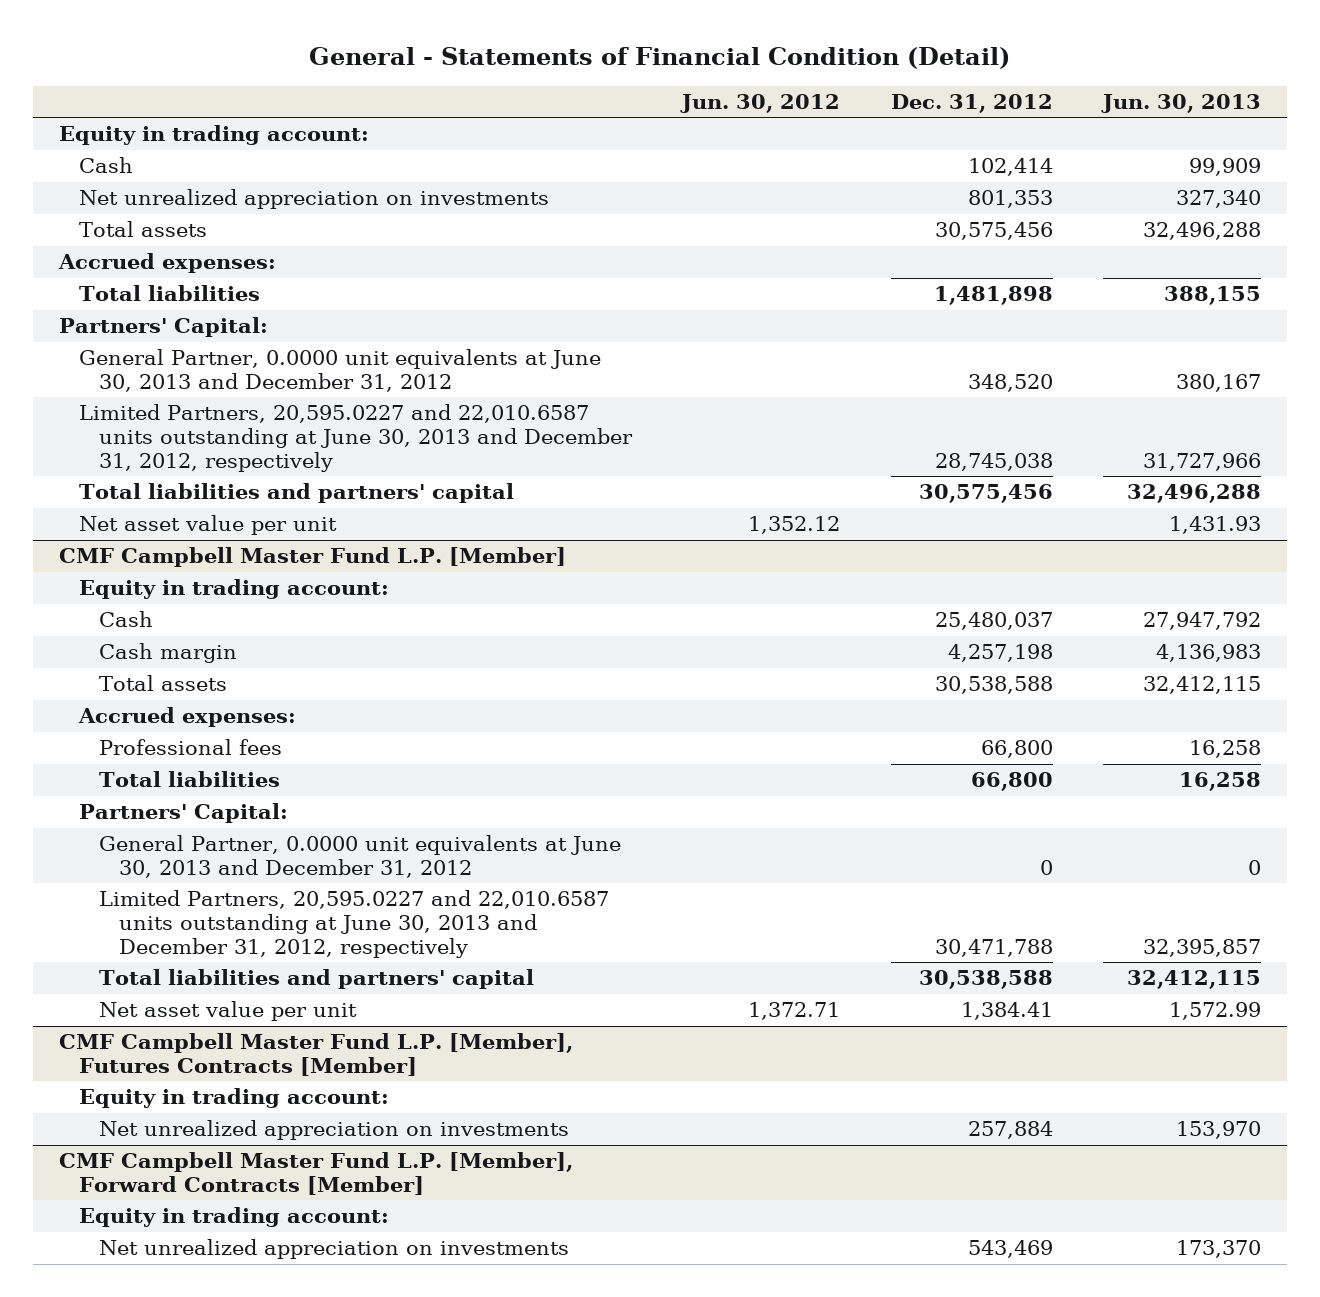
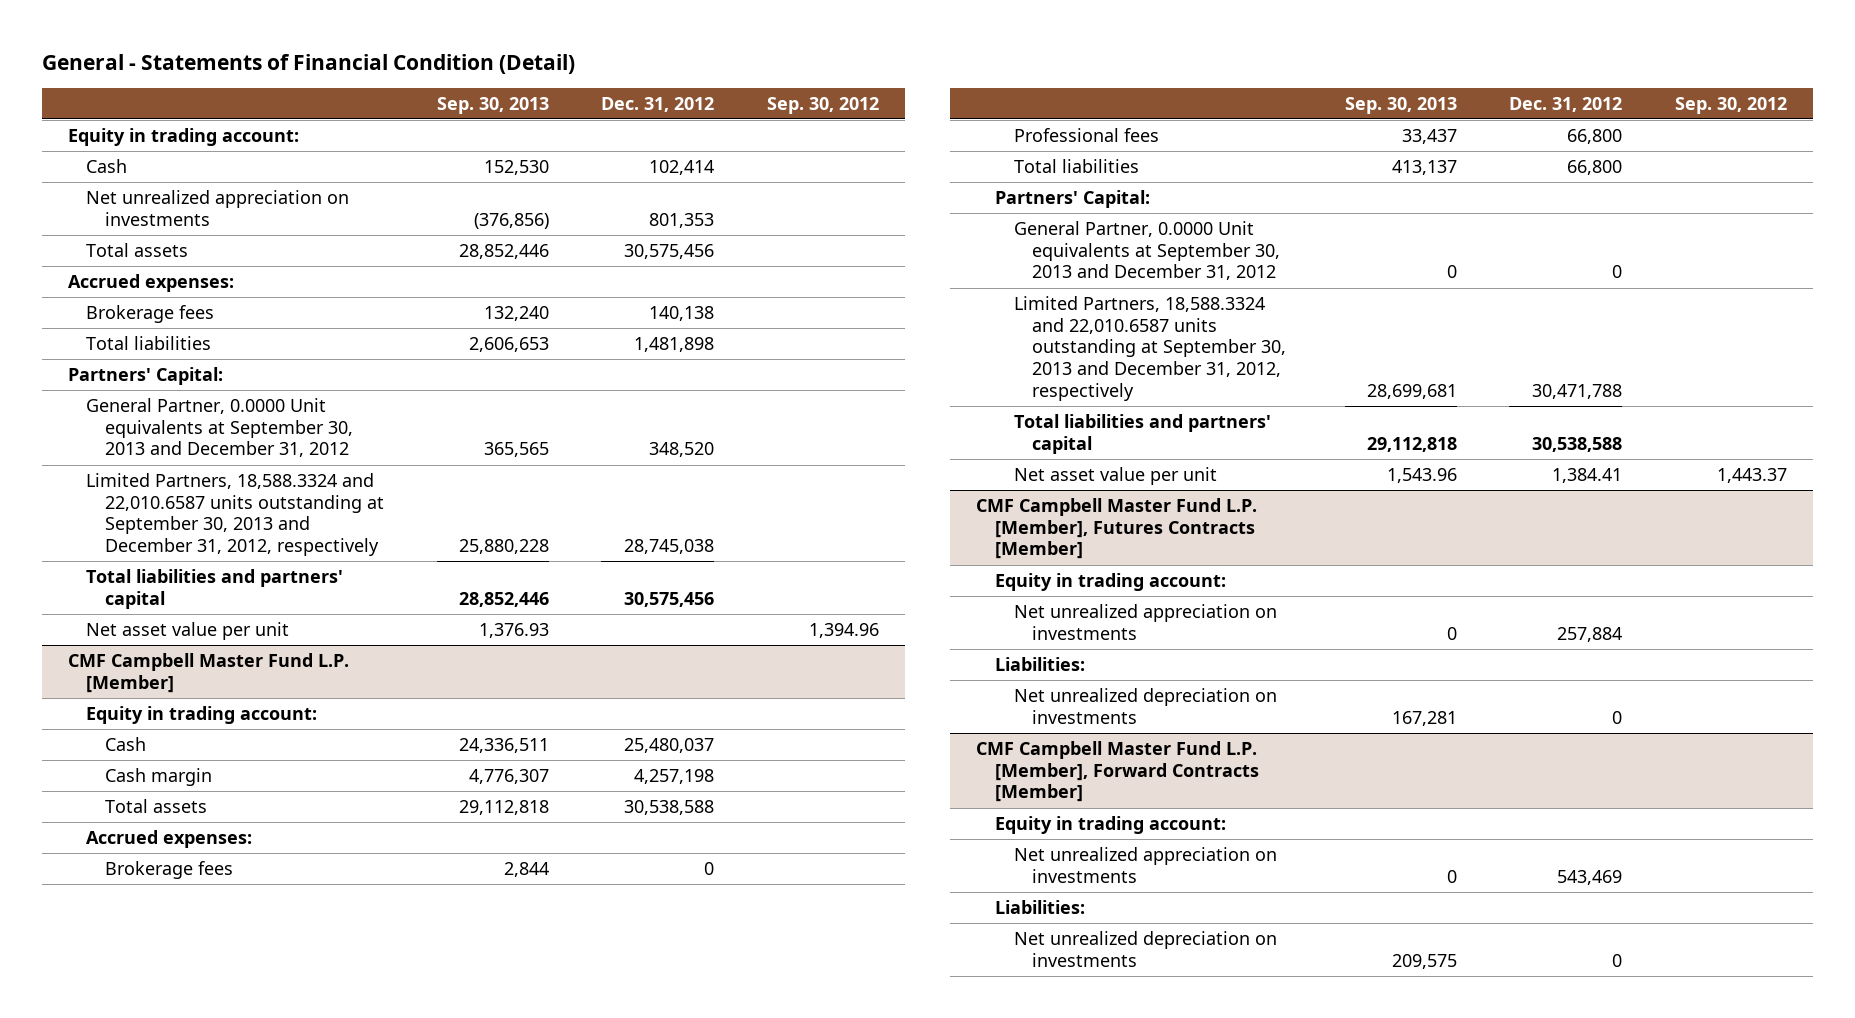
[680,93,841,113] Jun. 30, 2012 -> none
[1101,93,1262,113] Jun. 30, 2013 -> none
none -> [436,96,549,114] Sep. 30, 2013
none -> [766,96,879,114] Sep. 30, 2012
none -> [86,305,215,324] Brokerage fees
[78,349,601,393] General Partner, 0.0000 unit equivalents at June 30, 2013 and December 31, 2012 -> [86,398,354,458] General Partner, 0.0000 Unit equivalents at September 30, 2013 and December 31, 2012
[78,404,633,472] Limited Partners, 20,595.0227 and 22,010.6587 units outstanding at June 30, 2013 and December 31, 2012, respectively -> [86,473,385,557] Limited Partners, 18,588.3324 and 22,010.6587 units outstanding at September 30, 2013 and December 31, 2012, respectively
none -> [105,861,234,880] Brokerage fees
[98,835,621,879] General Partner, 0.0000 unit equivalents at June 30, 2013 and December 31, 2012 -> [1013,221,1281,281] General Partner, 0.0000 Unit equivalents at September 30, 2013 and December 31, 2012
[98,890,609,958] Limited Partners, 20,595.0227 and 22,010.6587 units outstanding at June 30, 2013 and December 31, 2012, respectively -> [1013,296,1287,401] Limited Partners, 18,588.3324 and 22,010.6587 units outstanding at September 30, 2013 and December 31, 2012, respectively
none -> [994,657,1085,672] Liabilities:
none -> [1013,688,1277,724] Net unrealized depreciation on investments
none -> [994,900,1085,915] Liabilities:
none -> [1013,931,1277,967] Net unrealized depreciation on investments

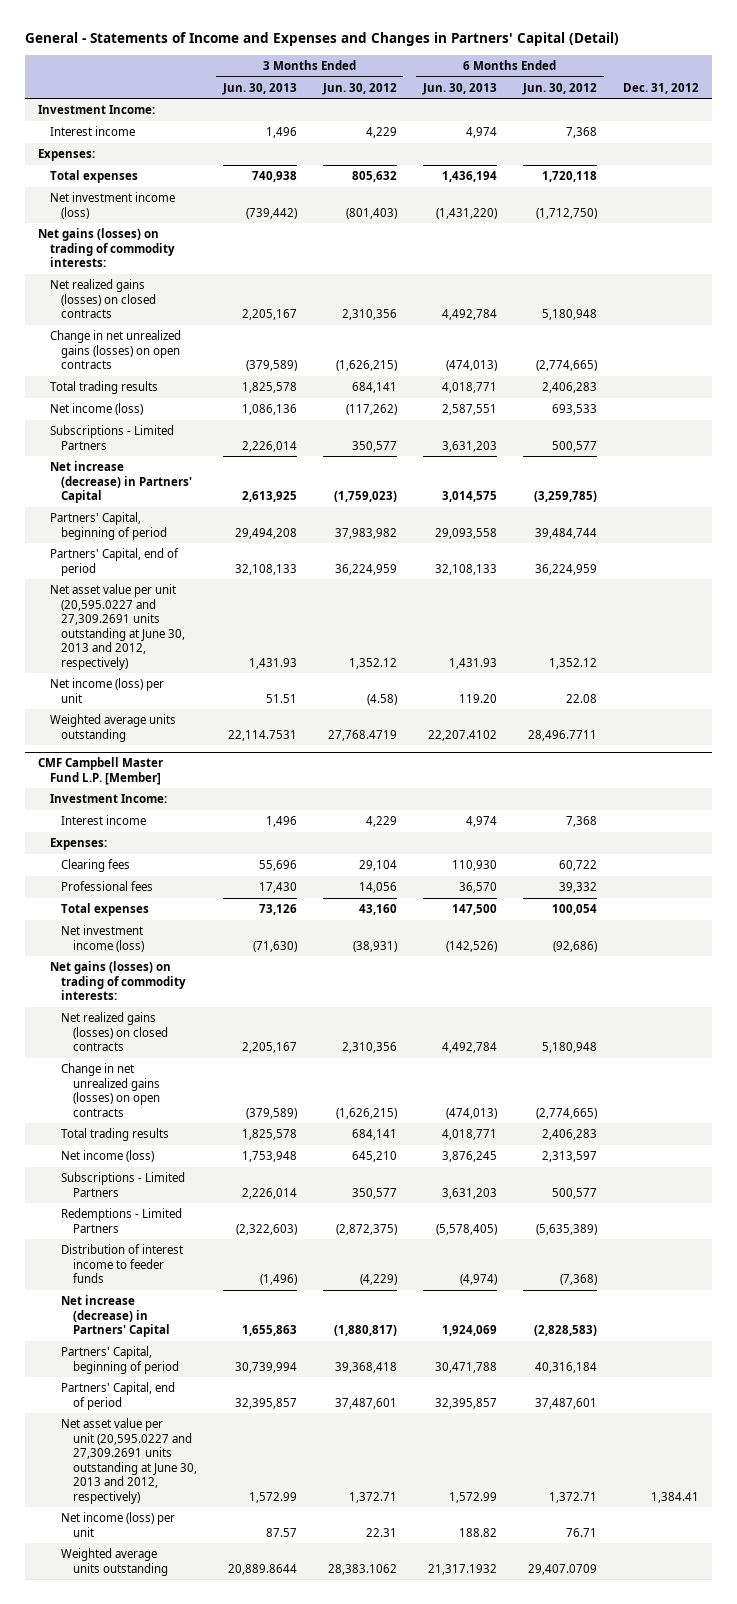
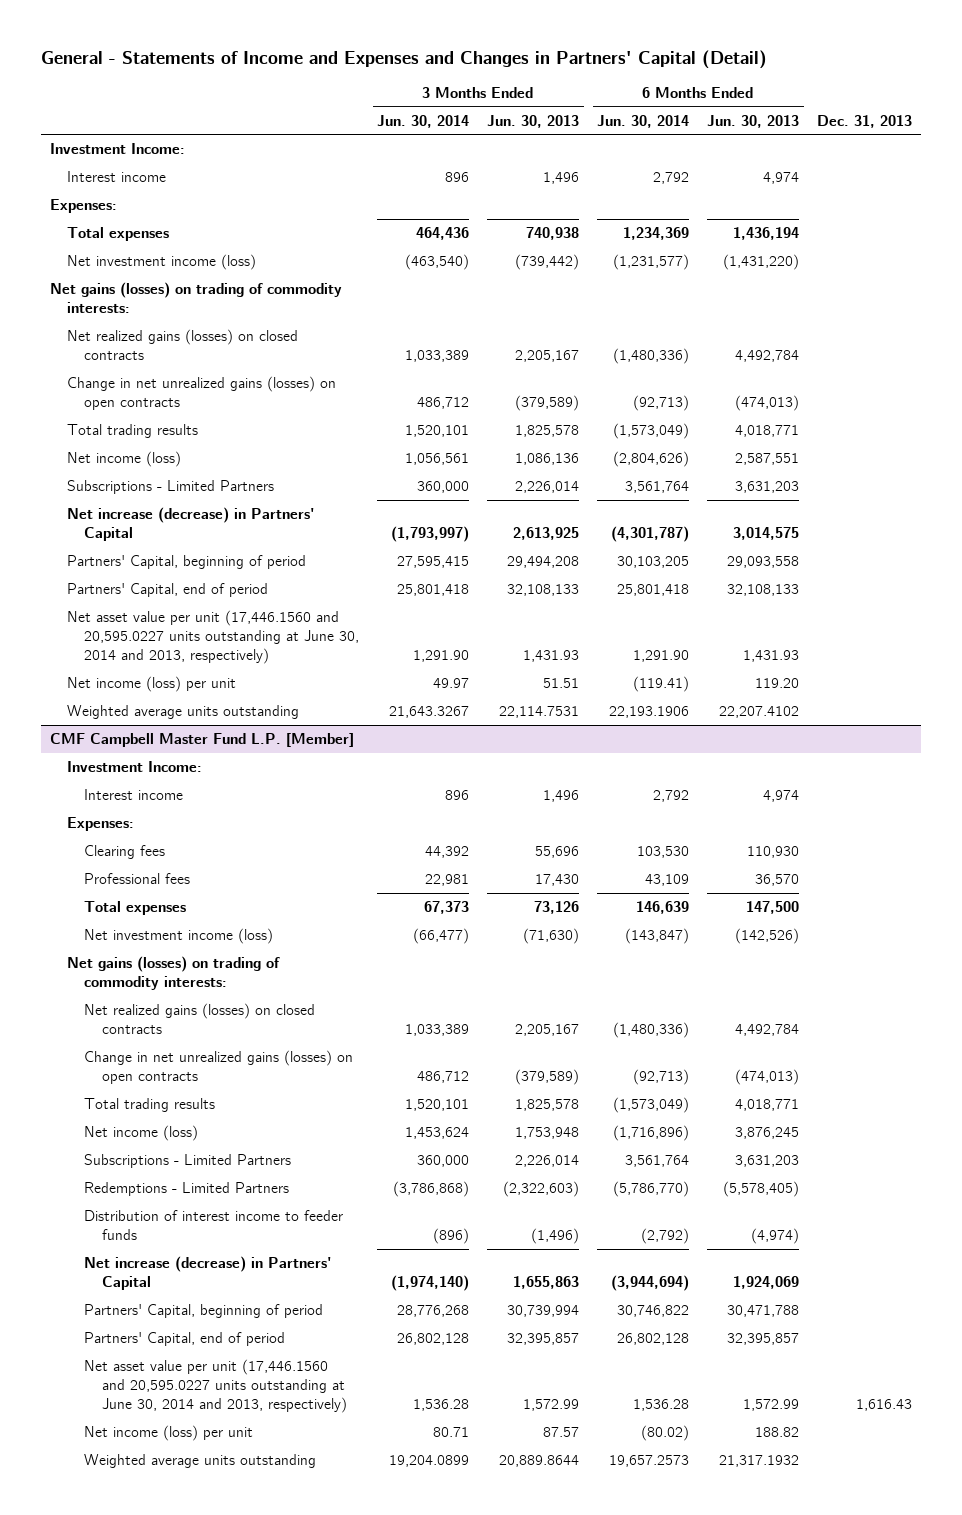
[321,82,397,95] Jun. 30, 2012 -> none
[522,82,598,95] Jun. 30, 2012 -> none
[623,82,700,94] Dec. 31, 2012 -> none
none -> [377,114,470,128] Jun. 30, 2014
none -> [597,114,690,128] Jun. 30, 2014
none -> [817,114,913,128] Dec. 31, 2013
[49,584,186,670] Net asset value per unit (20,595.0227 and 27,309.2691 units outstanding at June 30, 2013 and 2012, respectively) -> [66,610,360,665] Net asset value per unit (17,446.1560 and 20,595.0227 units outstanding at June 30, 2014 and 2013, respectively)
[61,1418,197,1504] Net asset value per unit (20,595.0227 and 27,309.2691 units outstanding at June 30, 2013 and 2012, respectively) -> [84,1359,347,1414] Net asset value per unit (17,446.1560 and 20,595.0227 units outstanding at June 30, 2014 and 2013, respectively)

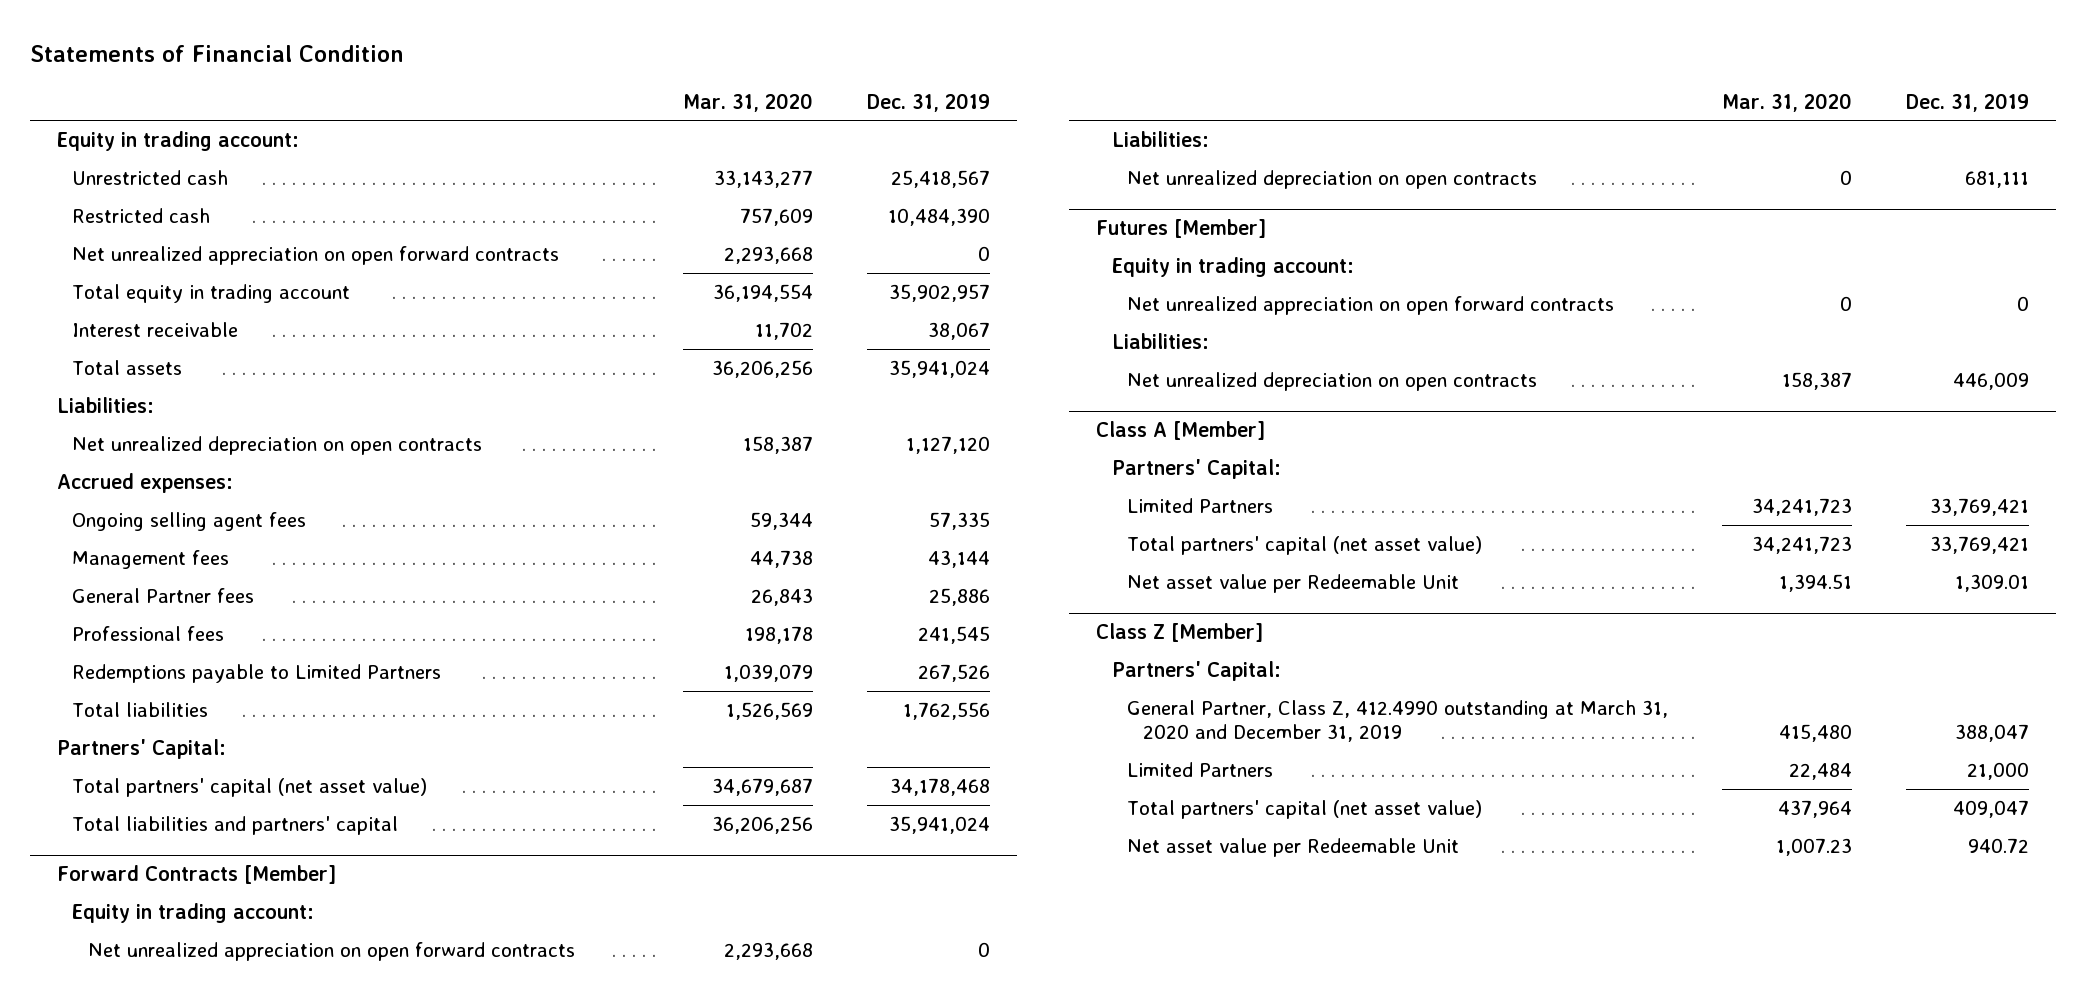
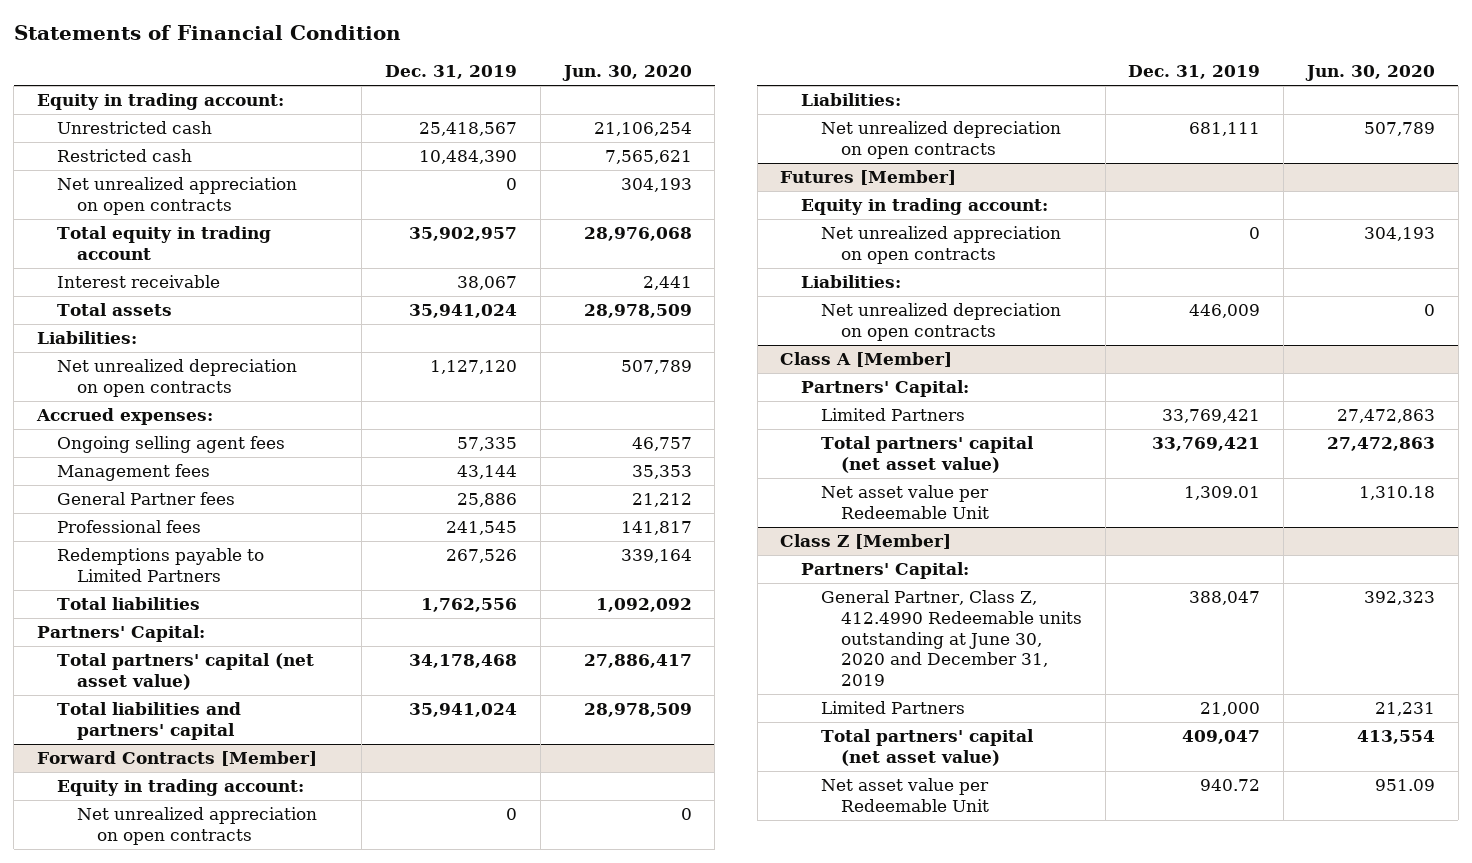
[682,92,813,112] Mar. 31, 2020 -> none
none -> [561,65,692,82] Jun. 30, 2020
[72,245,560,265] Net unrealized appreciation on open forward contracts -> [57,177,298,215] Net unrealized appreciation on open contracts
[88,941,576,961] Net unrealized appreciation on open forward contracts -> [77,807,318,845] Net unrealized appreciation on open contracts
[1127,295,1615,315] Net unrealized appreciation on open forward contracts -> [820,226,1061,264] Net unrealized appreciation on open contracts
[1127,699,1669,743] General Partner, Class Z, 412.4990 outstanding at March 31, 2020 and December 31, 2019 -> [820,590,1082,686] General Partner, Class Z, 412.4990 Redeemable units outstanding at June 30, 2020 and December 31, 2019

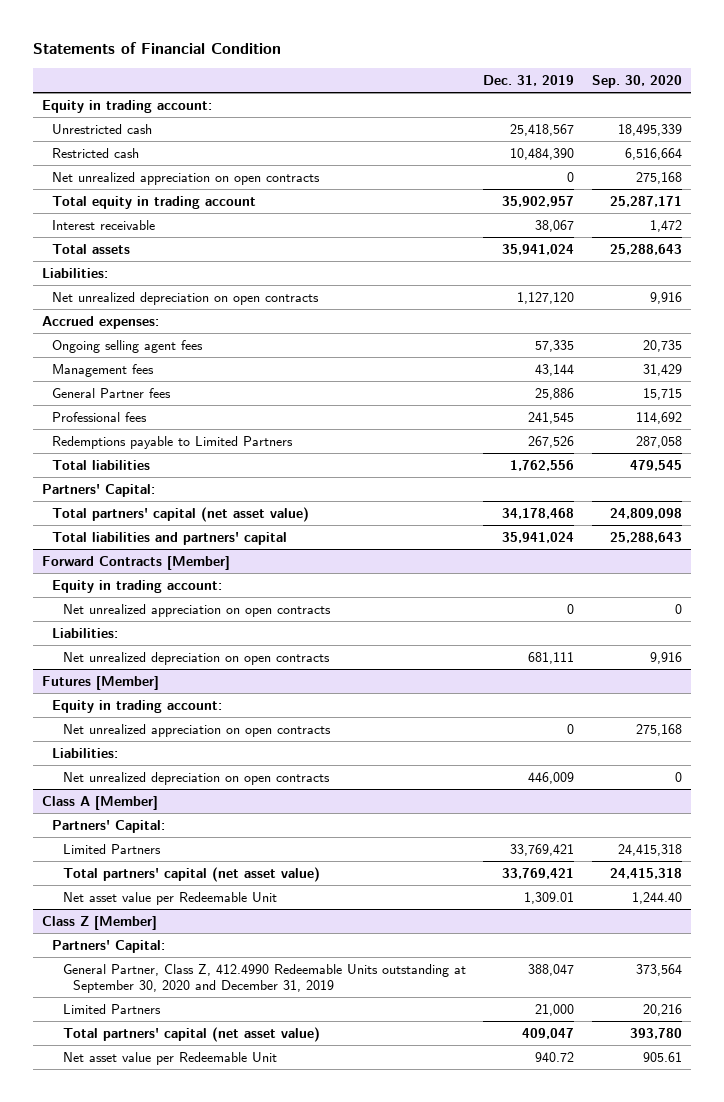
[561,65,692,82] Jun. 30, 2020 -> none
none -> [592,74,683,88] Sep. 30, 2020
[820,590,1082,686] General Partner, Class Z, 412.4990 Redeemable units outstanding at June 30, 2020 and December 31, 2019 -> [62,963,466,993] General Partner, Class Z, 412.4990 Redeemable Units outstanding at September 30, 2020 and December 31, 2019

